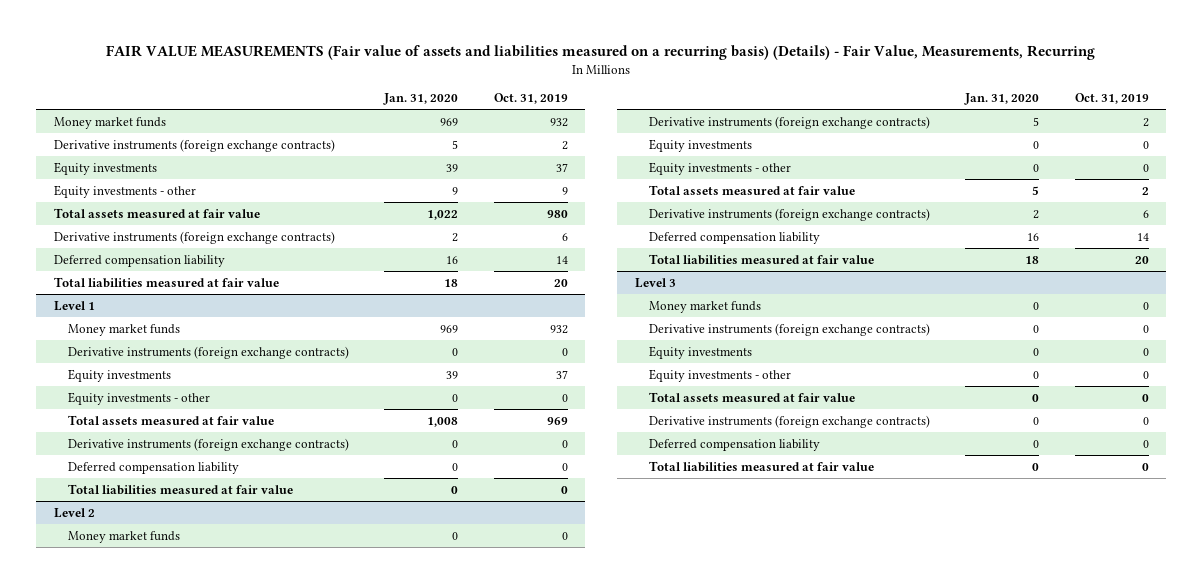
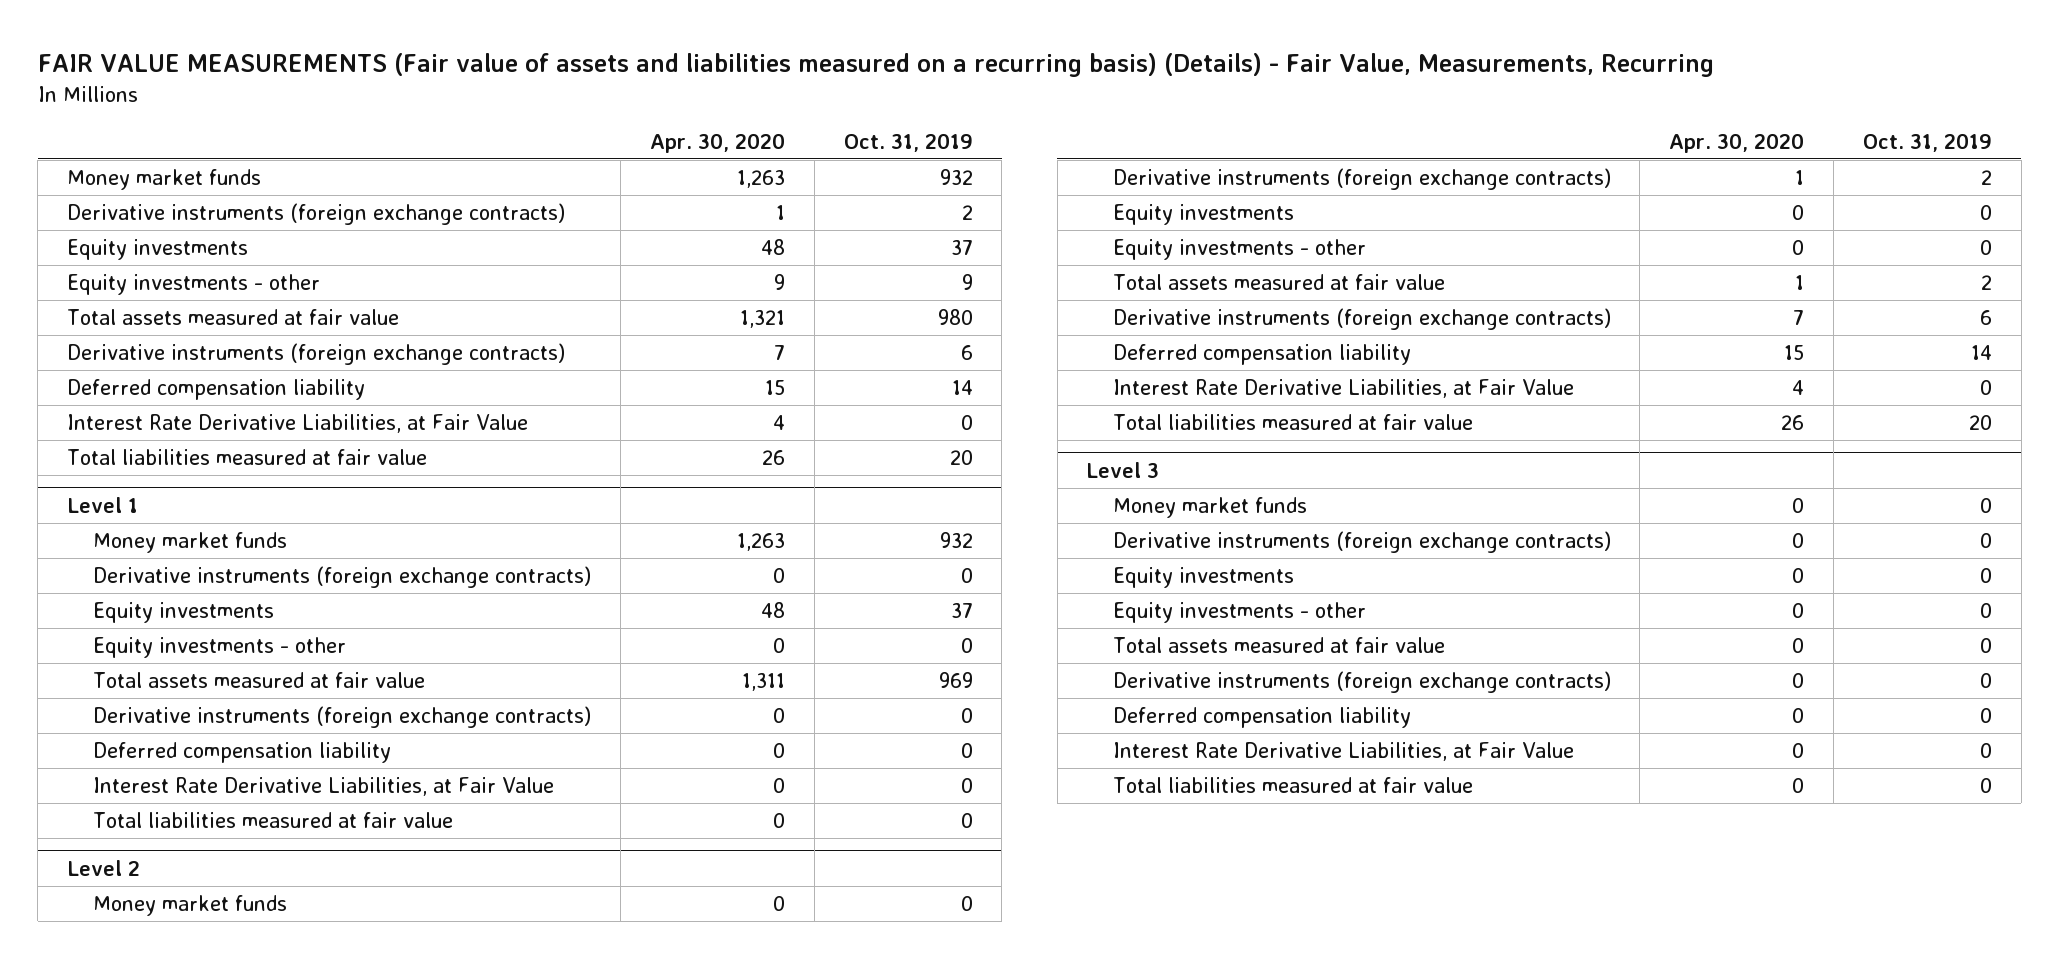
[383,93,459,106] Jan. 31, 2020 -> none
none -> [650,132,786,153] Apr. 30, 2020
none -> [67,413,529,433] Interest Rate Derivative Liabilities, at Fair Value
none -> [93,776,555,796] Interest Rate Derivative Liabilities, at Fair Value
none -> [1112,378,1574,398] Interest Rate Derivative Liabilities, at Fair Value
none -> [1112,741,1574,761] Interest Rate Derivative Liabilities, at Fair Value

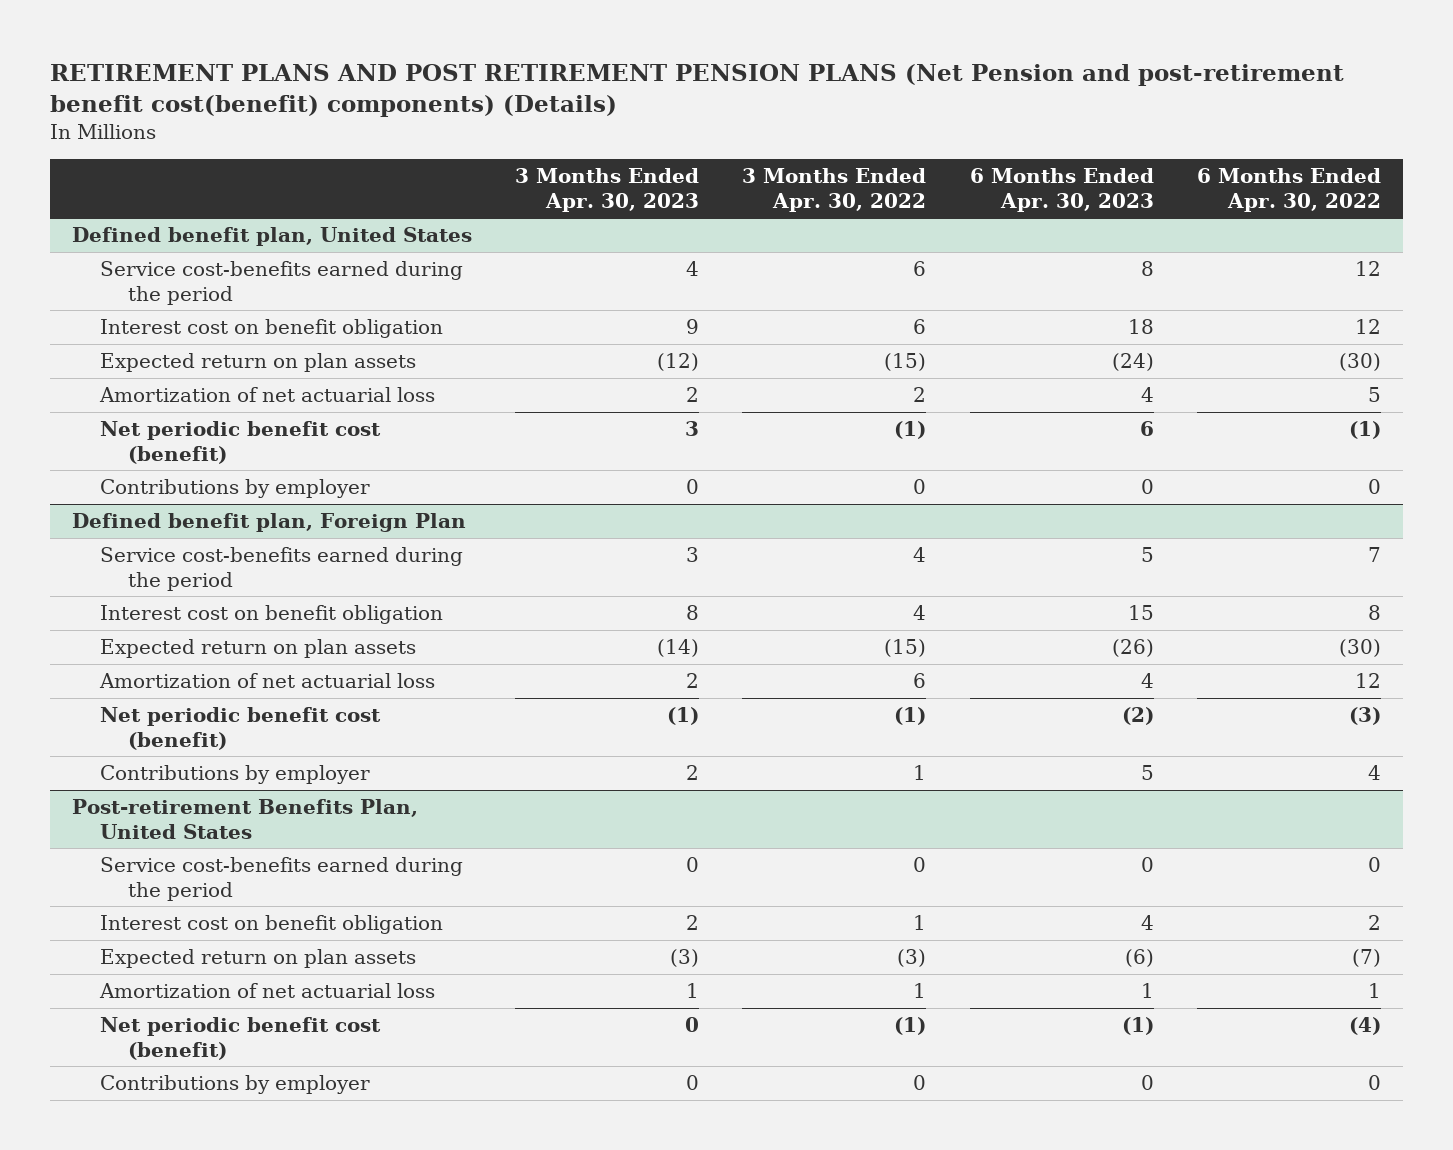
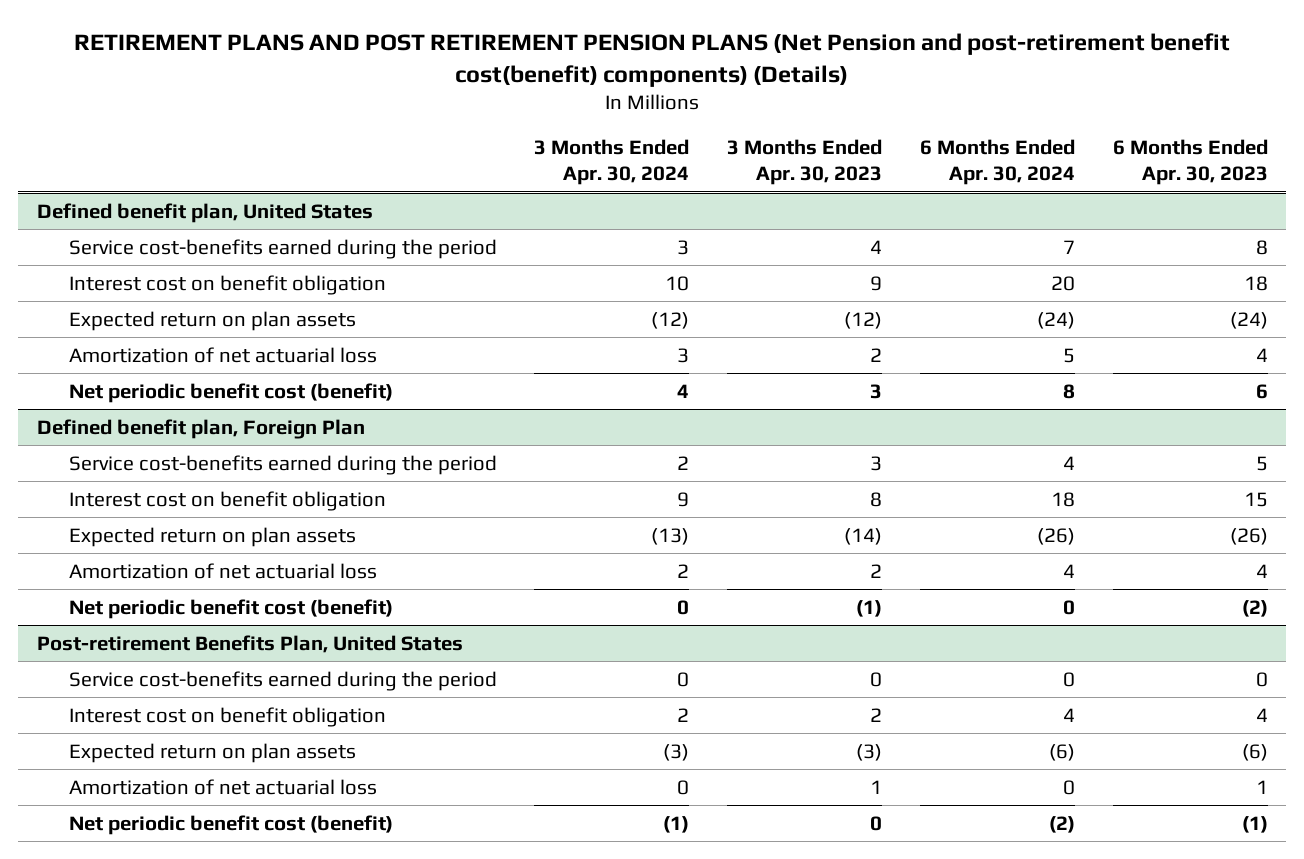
[742,167,927,212] 3 Months Ended Apr. 30, 2022 -> none
[1196,167,1381,212] 6 Months Ended Apr. 30, 2022 -> none
none -> [534,139,690,186] 3 Months Ended Apr. 30, 2024
none -> [919,139,1075,186] 6 Months Ended Apr. 30, 2024
[99,479,370,499] Contributions by employer -> none
[99,765,370,785] Contributions by employer -> none
[99,1075,370,1095] Contributions by employer -> none

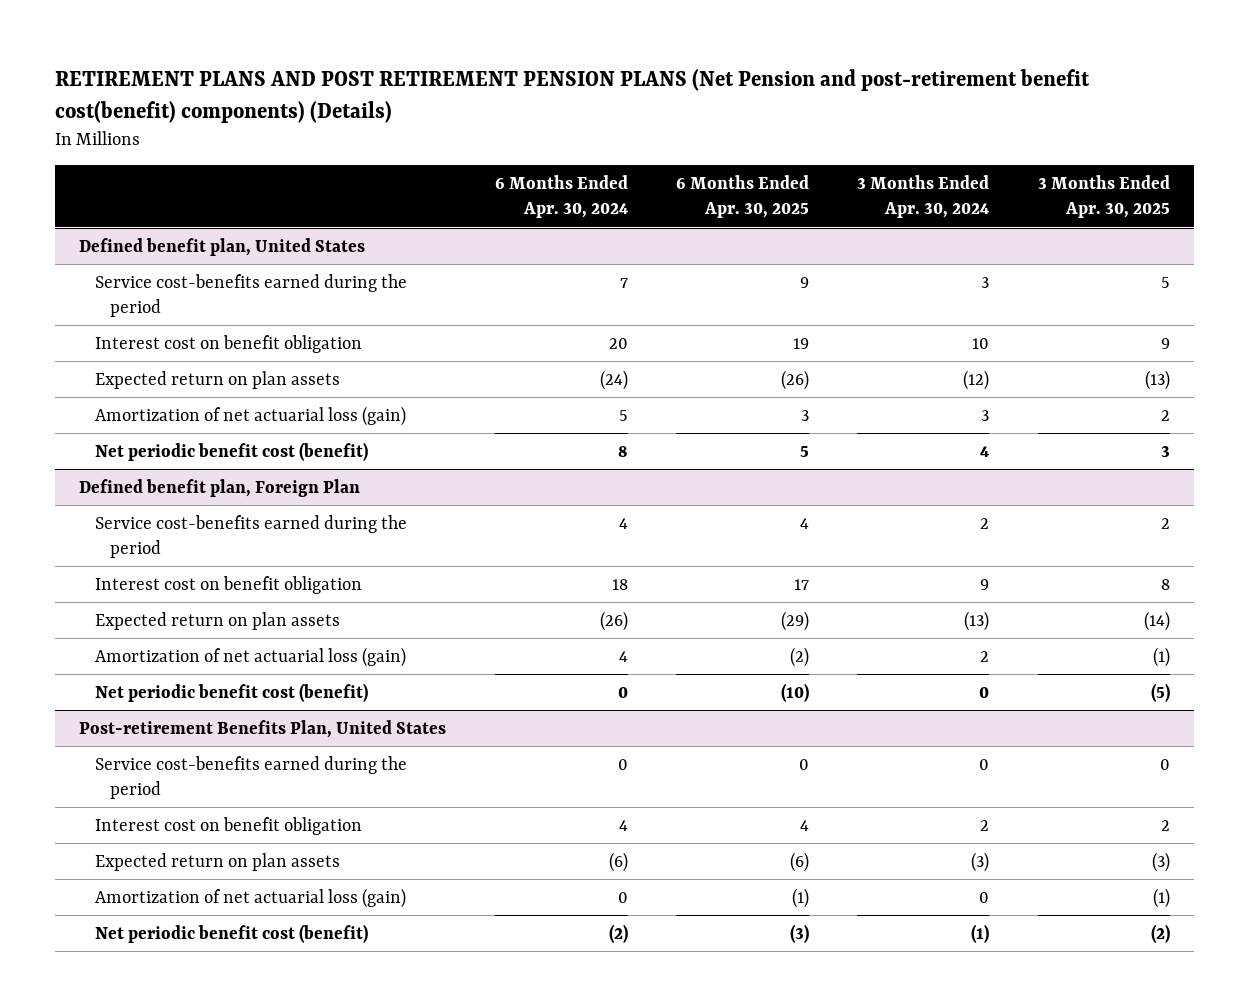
[727,139,883,186] 3 Months Ended Apr. 30, 2023 -> none
[1112,139,1268,186] 6 Months Ended Apr. 30, 2023 -> none
none -> [675,175,809,219] 6 Months Ended Apr. 30, 2025
none -> [1037,175,1170,219] 3 Months Ended Apr. 30, 2025
[68,346,377,363] Amortization of net actuarial loss -> [94,405,406,426] Amortization of net actuarial loss (gain)
[68,562,377,579] Amortization of net actuarial loss -> [94,646,406,667] Amortization of net actuarial loss (gain)
[68,778,377,795] Amortization of net actuarial loss -> [94,887,406,908] Amortization of net actuarial loss (gain)

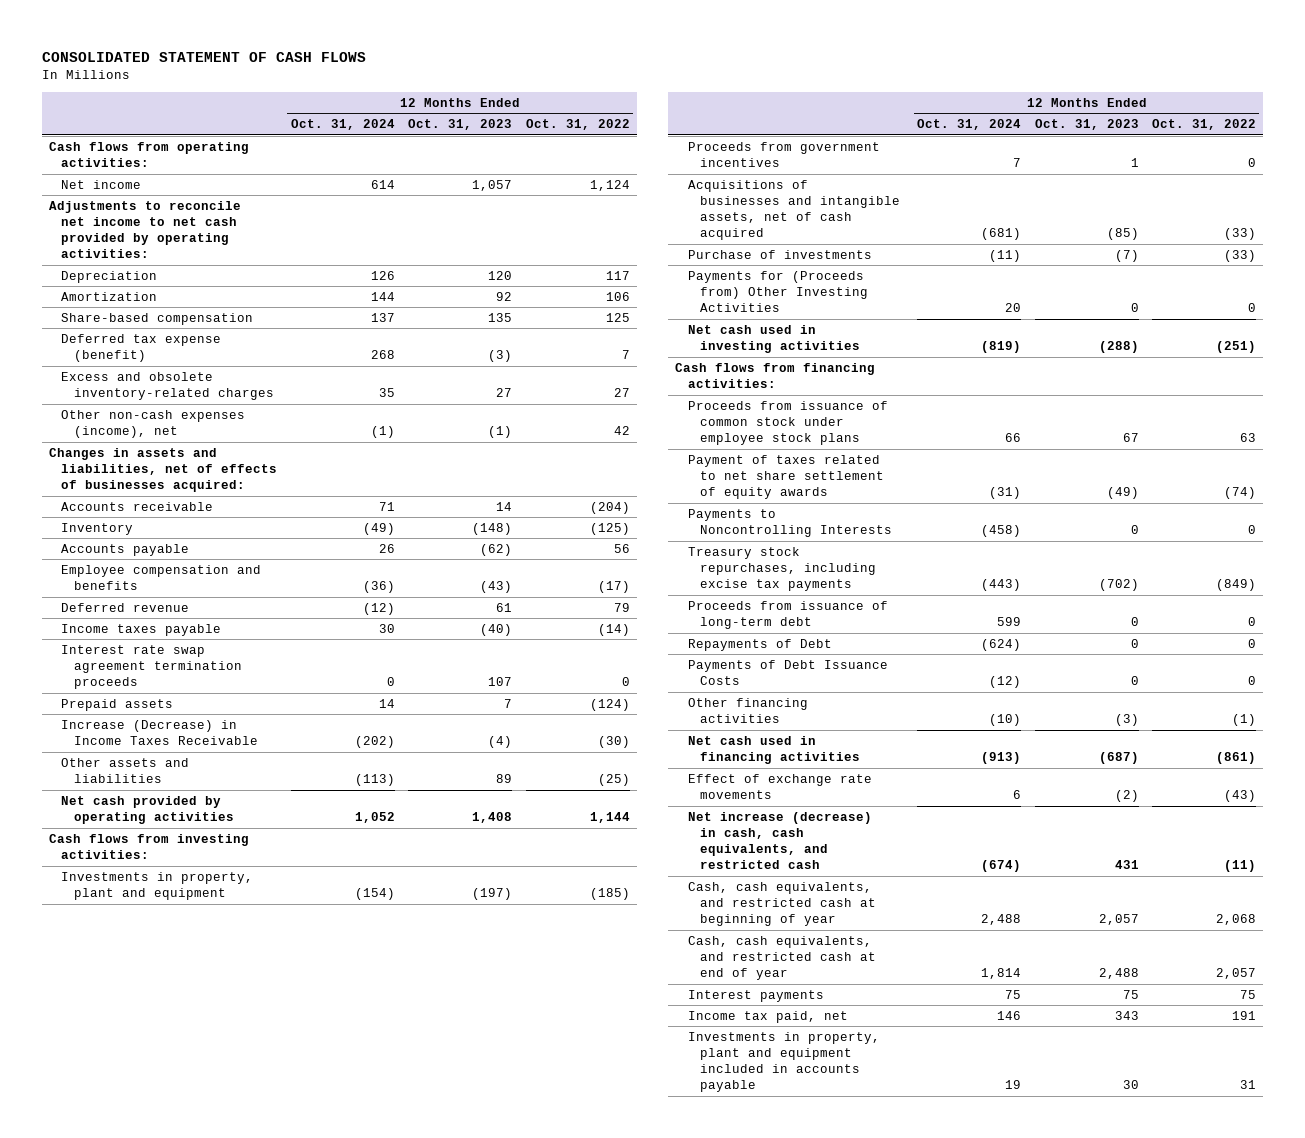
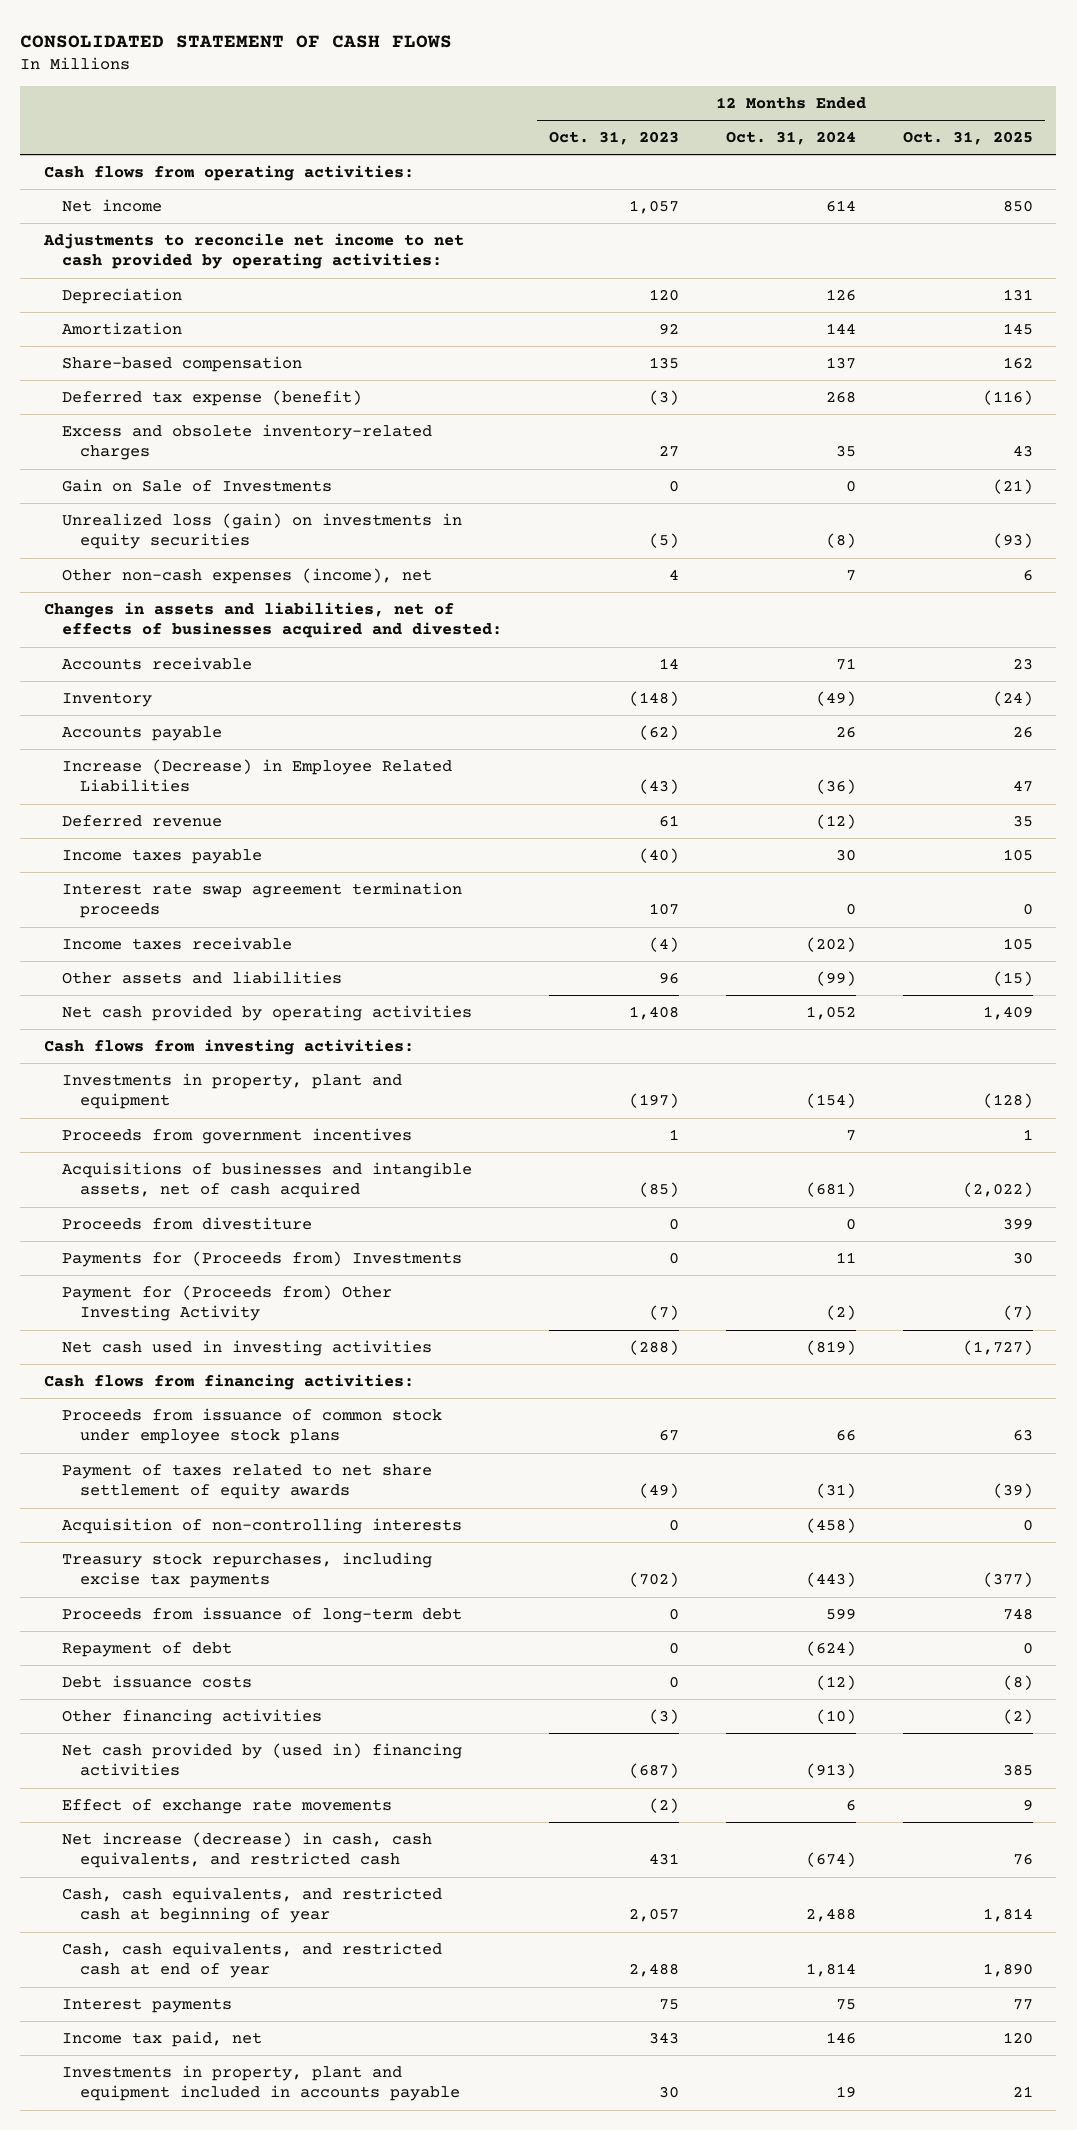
[525,119,630,131] Oct. 31, 2022 -> none
none -> [902,130,1033,145] Oct. 31, 2025
none -> [61,478,332,492] Gain on Sale of Investments
none -> [61,512,462,550] Unrealized loss (gain) on investments in equity securities
[370,426,395,439] (1) -> [845,569,856,581] 7
[488,426,513,439] (1) -> [668,568,679,580] 4
[48,447,278,493] Changes in assets and liabilities, net of effects of businesses acquired: -> [43,601,502,639] Changes in assets and liabilities, net of effects of businesses acquired and divested:
[61,564,262,591] Employee compensation and benefits -> [61,758,452,793] Increase (Decrease) in Employee Related Liabilities
[61,698,174,711] Prepaid assets -> none
[61,719,258,746] Increase (Decrease) in Income Taxes Receivable -> [61,936,292,950] Income taxes receivable
[354,774,395,787] (113) -> [815,970,856,986] (99)
[496,774,513,784] 89 -> [658,971,679,984] 96
[687,249,872,259] Purchase of investments -> none
none -> [61,1216,312,1230] Proceeds from divestiture
none -> [61,1250,462,1267] Payments for (Proceeds from) Investments
[687,270,869,313] Payments for (Proceeds from) Other Investing Activities -> [61,1284,392,1322] Payment for (Proceeds from) Other Investing Activity
[1005,303,1022,313] 20 -> [825,1305,856,1321] (2)
[1130,303,1139,313] 0 -> [648,1305,679,1321] (7)
[687,508,893,538] Payments to Noncontrolling Interests -> [61,1517,462,1534] Acquisition of non-controlling interests
[687,638,832,651] Repayments of Debt -> [61,1641,232,1657] Repayment of debt
[687,659,888,686] Payments of Debt Issuance Costs -> [61,1674,252,1688] Debt issuance costs
[687,735,861,765] Net cash used in financing activities -> [61,1742,462,1777] Net cash provided by (used in) financing activities

